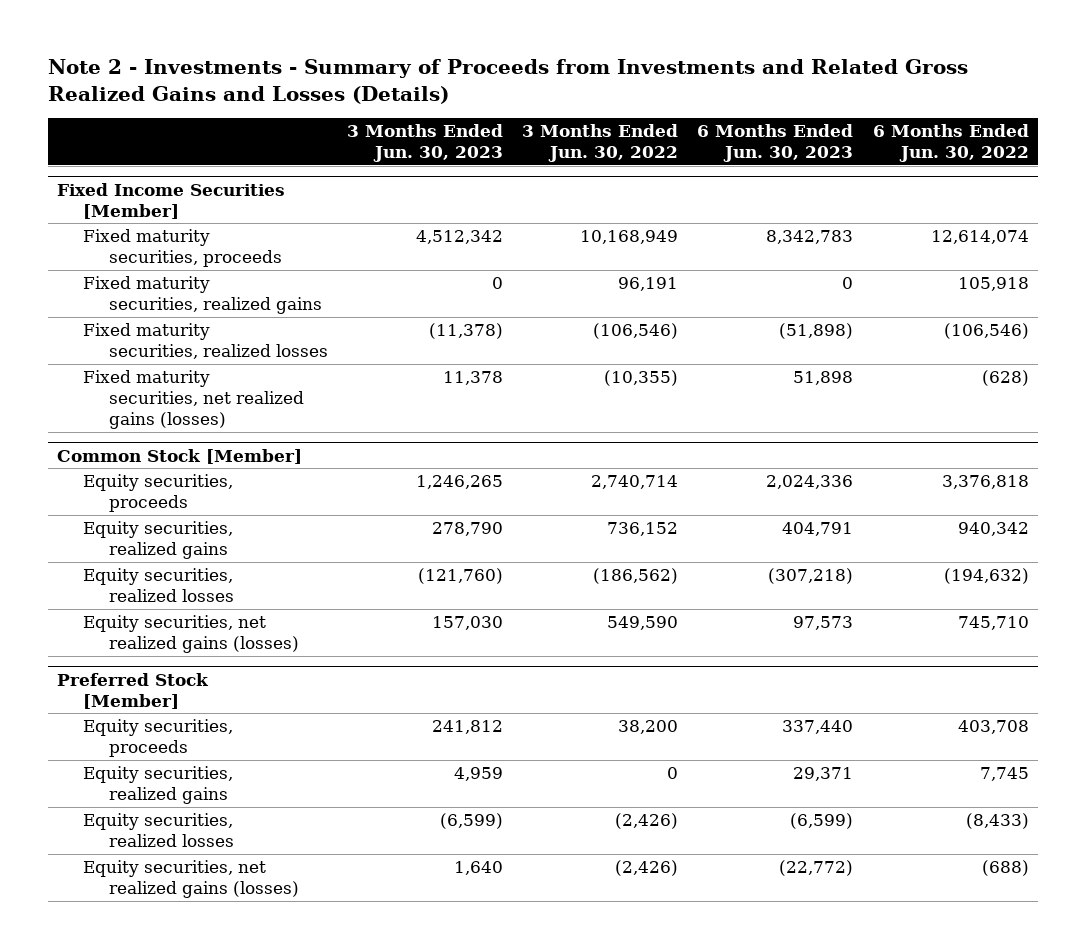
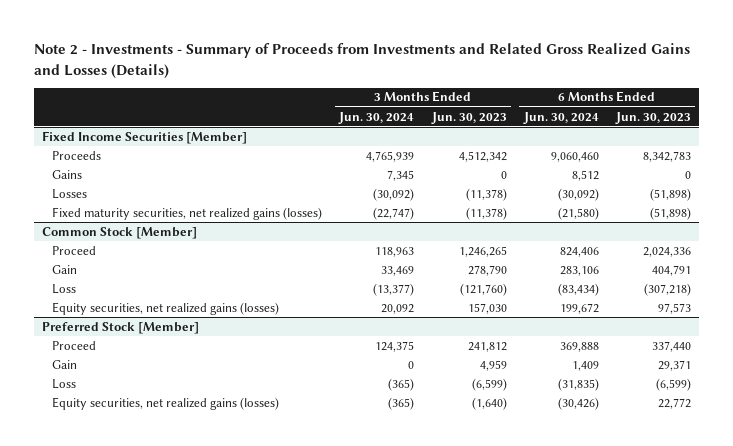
[522,124,679,163] 3 Months Ended Jun. 30, 2022 -> none
[872,124,1029,163] 6 Months Ended Jun. 30, 2022 -> none
none -> [338,111,415,124] Jun. 30, 2024
none -> [522,111,599,124] Jun. 30, 2024
[83,228,282,268] Fixed maturity securities, proceeds -> [52,150,102,160] Proceeds
[83,275,322,315] Fixed maturity securities, realized gains -> [52,169,83,179] Gains
[83,322,328,360] Fixed maturity securities, realized losses -> [52,188,88,199] Losses
[442,370,503,385] 11,378 -> [465,206,507,220] (11,378)
[793,370,854,385] 51,898 -> [649,206,691,220] (51,898)
[83,473,234,513] Equity securities, proceeds -> [52,245,97,255] Proceed
[83,520,234,560] Equity securities, realized gains -> [52,264,78,274] Gain
[83,567,234,603] Equity securities, realized losses -> [52,283,77,294] Loss
[83,718,234,758] Equity securities, proceeds -> [52,340,97,350] Proceed
[83,765,234,805] Equity securities, realized gains -> [52,359,78,369] Gain
[83,812,234,848] Equity securities, realized losses -> [52,378,77,389] Loss
[453,860,503,875] 1,640 -> [471,396,507,410] (1,640)
[779,859,854,876] (22,772) -> [657,397,691,409] 22,772

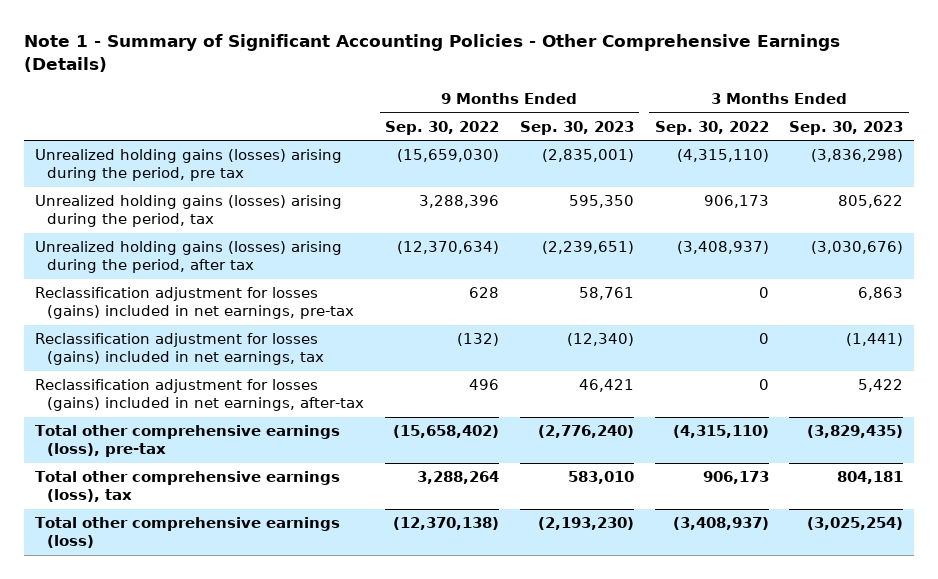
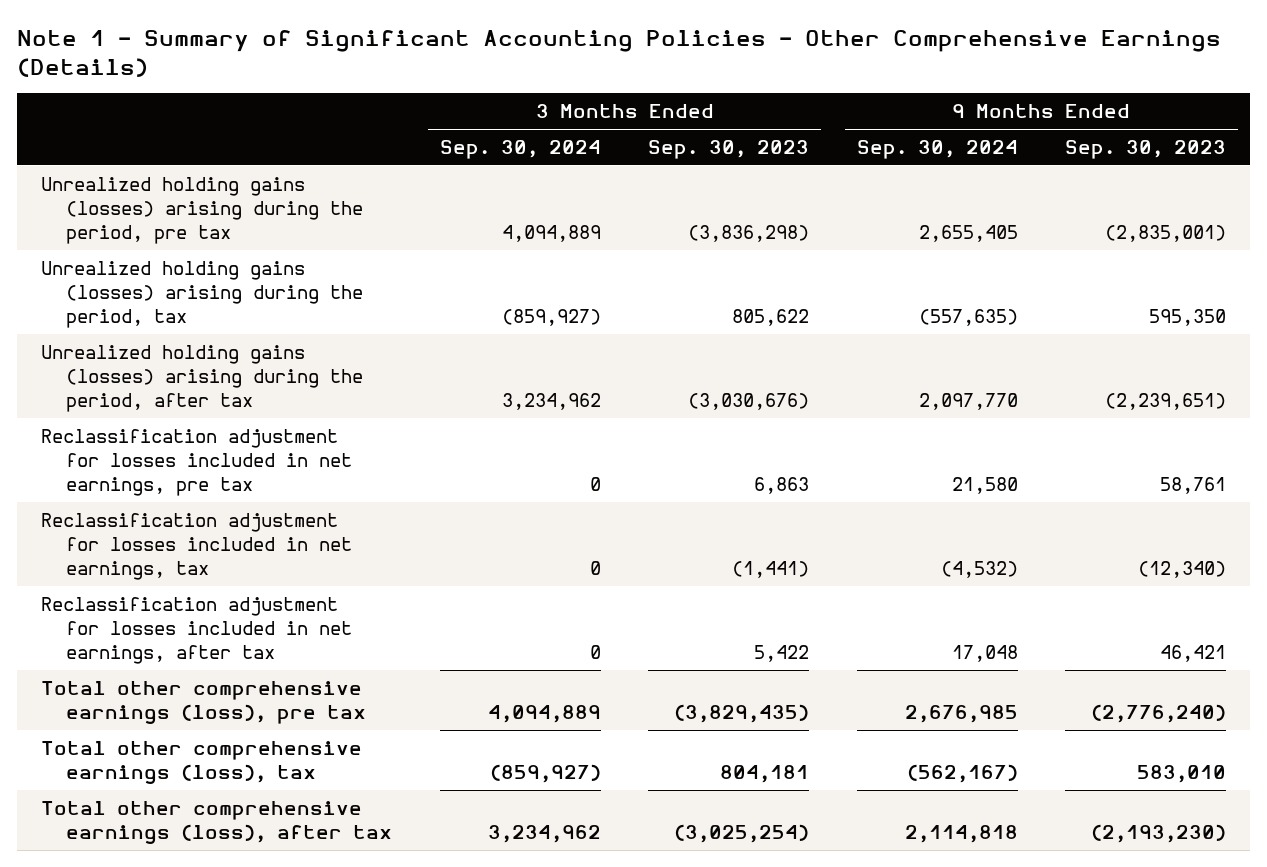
[385,120,500,135] Sep. 30, 2022 -> none
[654,120,769,135] Sep. 30, 2022 -> none
none -> [439,140,601,160] Sep. 30, 2024
none -> [856,140,1018,160] Sep. 30, 2024
[34,287,355,320] Reclassification adjustment for losses (gains) included in net earnings, pre-tax -> [40,428,353,497] Reclassification adjustment for losses included in net earnings, pre tax
[34,333,325,366] Reclassification adjustment for losses (gains) included in net earnings, tax -> [40,512,353,581] Reclassification adjustment for losses included in net earnings, tax
[34,379,365,412] Reclassification adjustment for losses (gains) included in net earnings, after-tax -> [40,596,353,665] Reclassification adjustment for losses included in net earnings, after tax
[34,425,340,458] Total other comprehensive earnings (loss), pre-tax -> [40,680,367,725] Total other comprehensive earnings (loss), pre tax
[34,517,340,549] Total other comprehensive earnings (loss) -> [40,800,393,845] Total other comprehensive earnings (loss), after tax

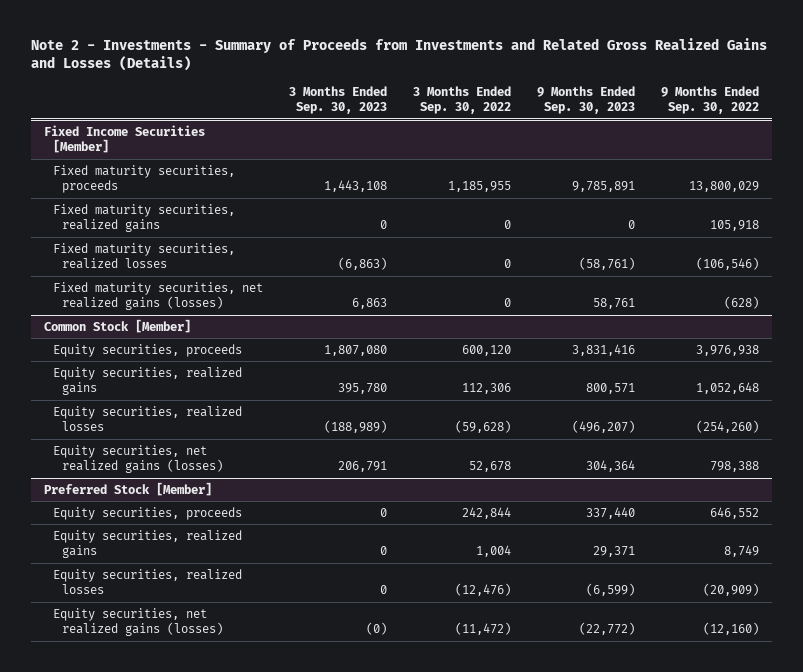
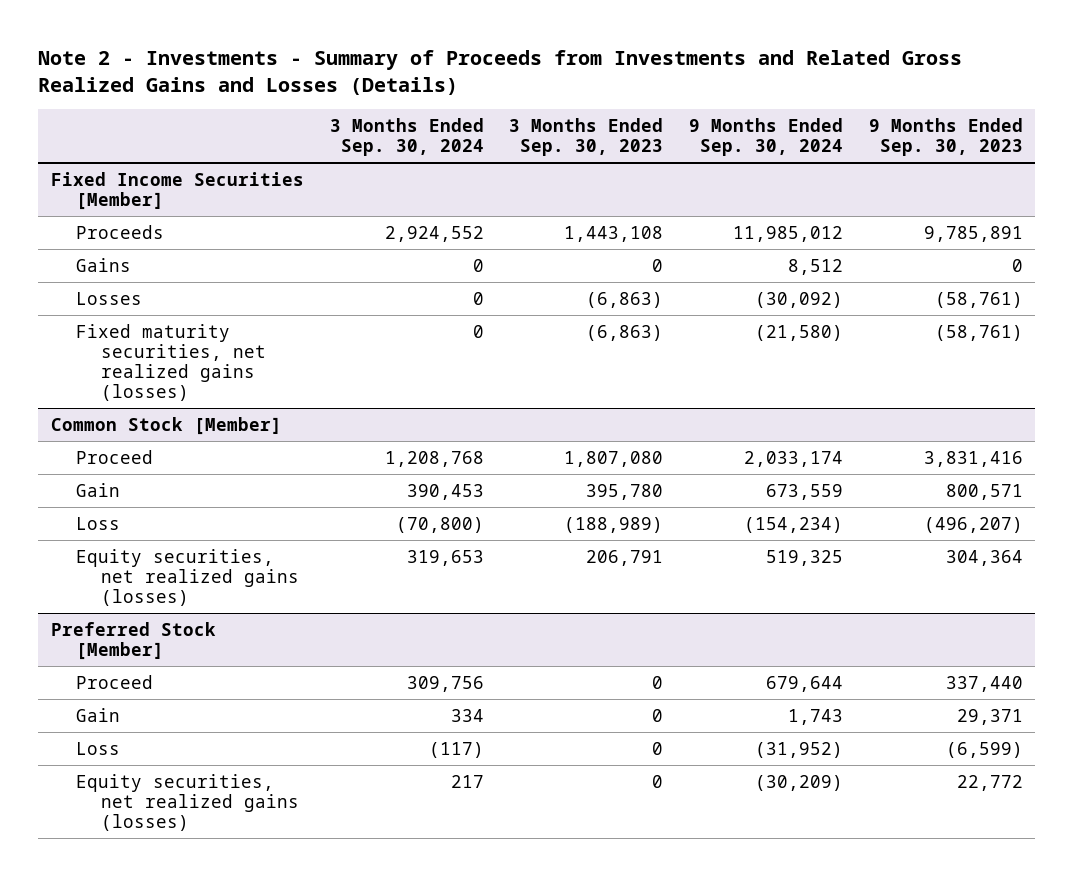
[413,85,512,115] 3 Months Ended Sep. 30, 2022 -> none
[661,85,760,115] 9 Months Ended Sep. 30, 2022 -> none
none -> [329,118,484,156] 3 Months Ended Sep. 30, 2024
none -> [688,118,843,156] 9 Months Ended Sep. 30, 2024
[53,164,236,194] Fixed maturity securities, proceeds -> [75,224,164,239] Proceeds
[53,203,236,233] Fixed maturity securities, realized gains -> [75,257,131,272] Gains
[53,242,236,270] Fixed maturity securities, realized losses -> [75,291,142,305] Losses
[352,298,388,310] 6,863 -> [586,324,664,341] (6,863)
[593,298,636,310] 58,761 -> [934,324,1023,341] (58,761)
[53,343,243,357] Equity securities, proceeds -> [75,449,153,464] Proceed
[53,366,243,396] Equity securities, realized gains -> [75,482,120,497] Gain
[53,405,243,432] Equity securities, realized losses -> [75,516,120,530] Loss
[53,506,243,520] Equity securities, proceeds -> [75,674,153,689] Proceed
[53,529,243,559] Equity securities, realized gains -> [75,707,120,722] Gain
[53,568,243,595] Equity securities, realized losses -> [75,741,120,755] Loss
[366,622,388,636] (0) -> [652,774,664,788] 0
[579,622,636,636] (22,772) -> [956,774,1023,791] 22,772

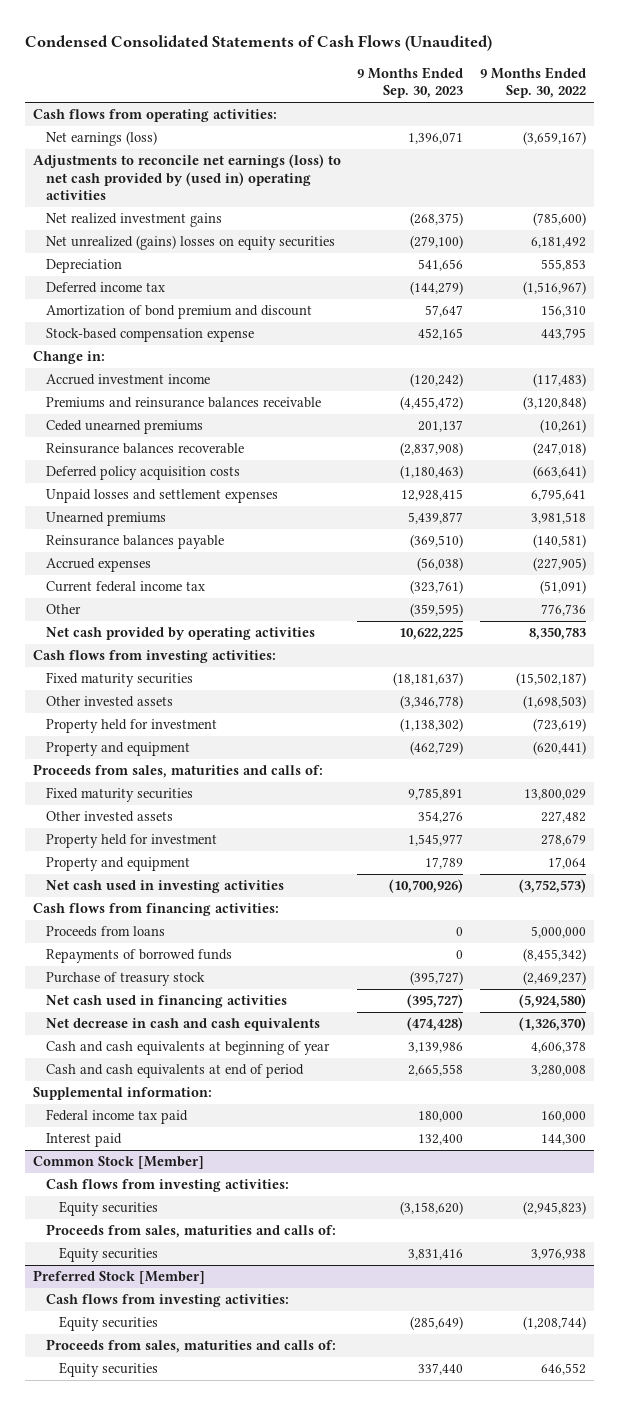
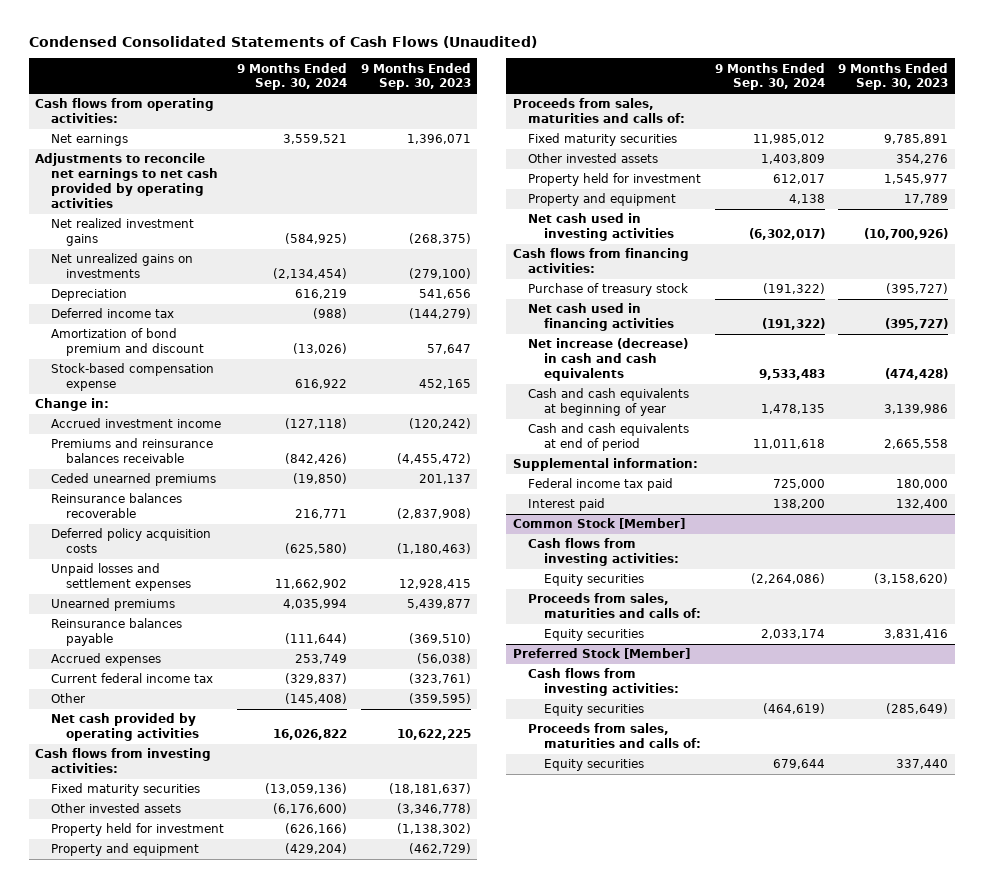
[479,66,586,99] 9 Months Ended Sep. 30, 2022 -> none
none -> [237,62,348,91] 9 Months Ended Sep. 30, 2024
[46,131,158,147] Net earnings (loss) -> [50,134,128,147] Net earnings
[33,154,342,200] Adjustments to reconcile net earnings (loss) to net cash provided by (used in) operating activities -> [35,153,218,208] Adjustments to reconcile net earnings to net cash provided by operating activities
[46,235,336,251] Net unrealized (gains) losses on equity securities -> [50,253,193,279] Net unrealized gains on investments
[46,926,166,938] Proceeds from loans -> none
[46,949,233,964] Repayments of borrowed funds -> none
[46,1018,321,1032] Net decrease in cash and cash equivalents -> [528,338,689,382] Net increase (decrease) in cash and cash equivalents

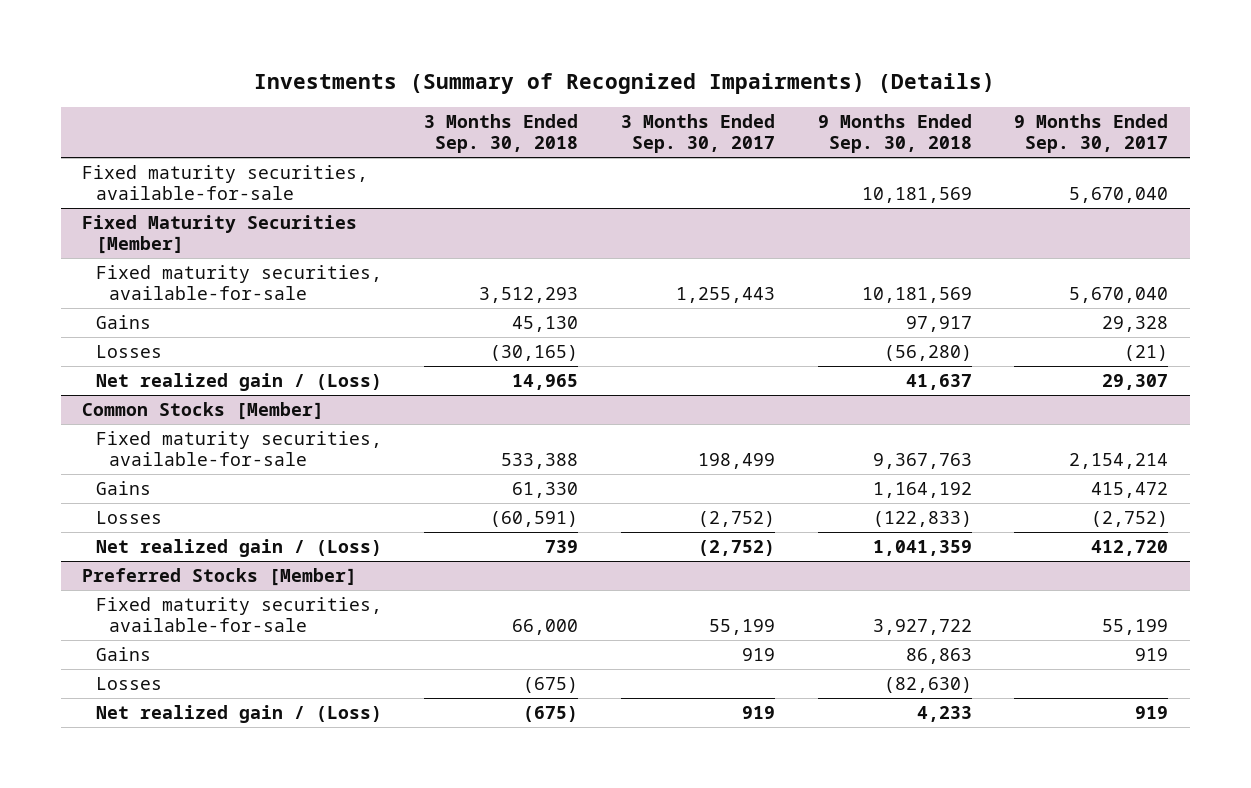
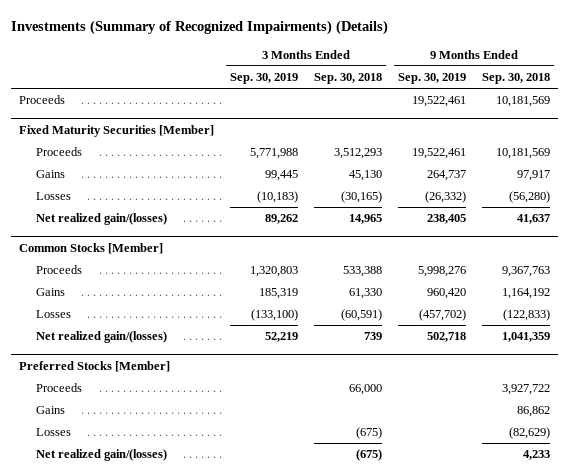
[621,114,776,154] 3 Months Ended Sep. 30, 2017 -> none
[1014,114,1169,154] 9 Months Ended Sep. 30, 2017 -> none
none -> [229,72,298,84] Sep. 30, 2019
none -> [397,72,466,84] Sep. 30, 2019
[82,165,369,201] Fixed maturity securities, available-for-sale -> [18,95,65,105] Proceeds
[95,265,382,301] Fixed maturity securities, available-for-sale -> [36,147,83,157] Proceeds
[95,373,382,392] Net realized gain / (Loss) -> [36,213,168,226] Net realized gain/(losses)
[95,431,382,467] Fixed maturity securities, available-for-sale -> [36,265,83,275] Proceeds
[95,539,382,558] Net realized gain / (Loss) -> [36,331,168,344] Net realized gain/(losses)
[95,597,382,633] Fixed maturity securities, available-for-sale -> [36,383,83,393] Proceeds
[905,648,972,665] 86,863 -> [516,406,550,418] 86,862
[883,677,972,694] (82,630) -> [508,427,550,440] (82,629)
[95,705,382,724] Net realized gain / (Loss) -> [36,449,168,462] Net realized gain/(losses)

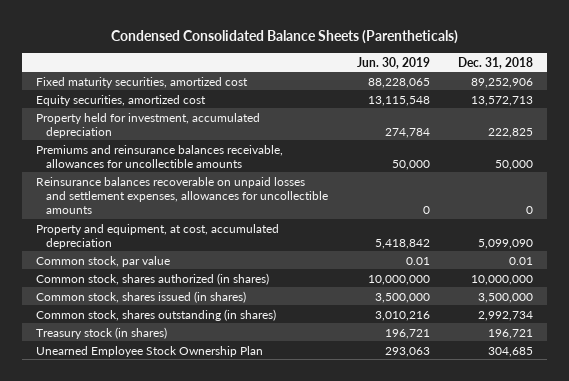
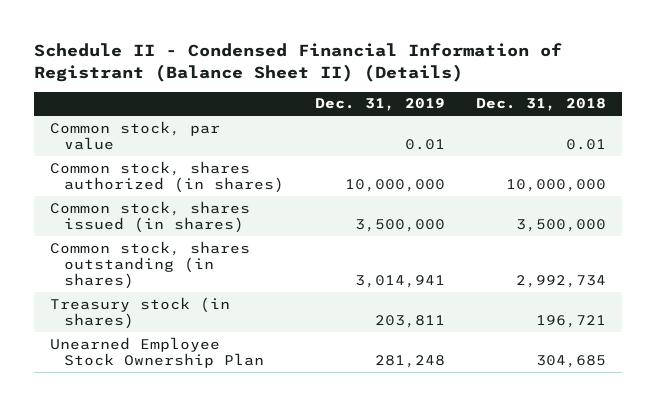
[110,29,458,44] Condensed Consolidated Balance Sheets (Parentheticals) -> [34,42,563,82] Schedule II - Condensed Financial Information of Registrant (Balance Sheet II) (Details)
[356,56,430,69] Jun. 30, 2019 -> none
none -> [315,98,446,112] Dec. 31, 2019
[36,76,249,88] Fixed maturity securities, amortized cost -> none
[36,94,207,106] Equity securities, amortized cost -> none
[36,112,261,138] Property held for investment, accumulated depreciation -> none
[36,144,284,168] Premiums and reinsurance balances receivable, allowances for uncollectible amounts -> none
[36,176,329,214] Reinsurance balances recoverable on unpaid losses and settlement expenses, allowances for uncollectible amounts -> none
[36,223,280,249] Property and equipment, at cost, accumulated depreciation -> none

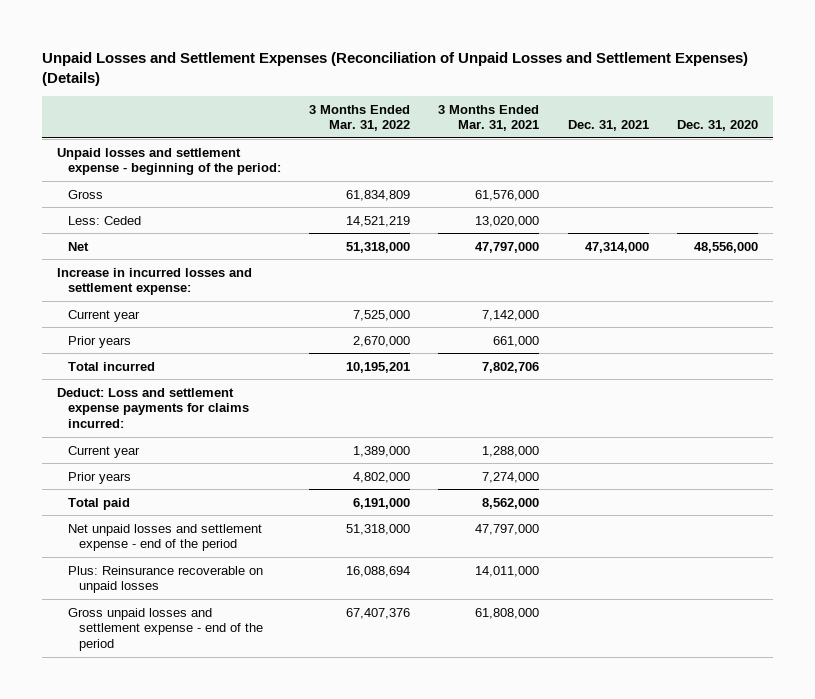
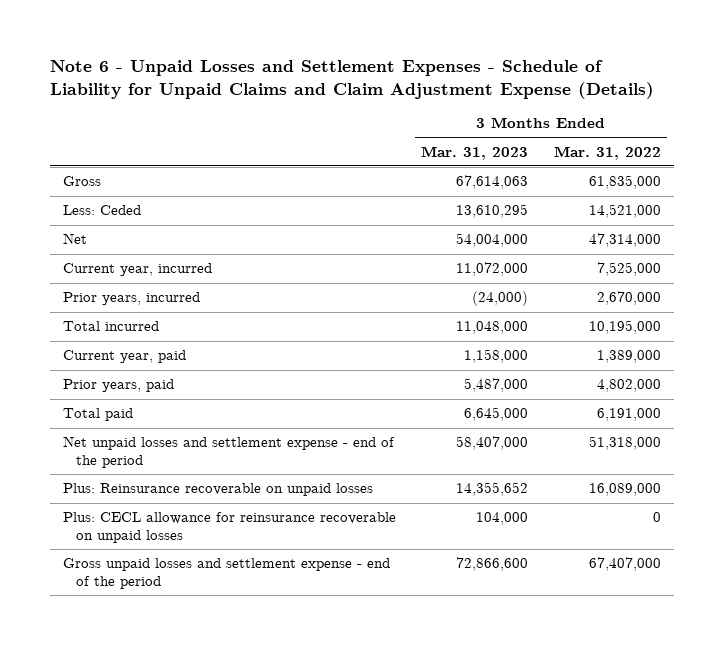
[42,51,749,86] Unpaid Losses and Settlement Expenses (Reconciliation of Unpaid Losses and Settlement Expenses) (Details) -> [50,60,655,99] Note 6 - Unpaid Losses and Settlement Expenses - Schedule of Liability for Unpaid Claims and Claim Adjustment Expense (Details)
[438,104,540,132] 3 Months Ended Mar. 31, 2021 -> none
[567,120,649,132] Dec. 31, 2021 -> none
[677,120,759,132] Dec. 31, 2020 -> none
none -> [421,145,529,160] Mar. 31, 2023
[56,147,281,176] Unpaid losses and settlement expense - beginning of the period: -> none
[56,267,252,296] Increase in incurred losses and settlement expense: -> none
[56,387,249,429] Deduct: Loss and settlement expense payments for claims incurred: -> none
[346,189,411,201] 61,834,809 -> [588,175,661,190] 61,835,000
[346,215,411,227] 14,521,219 -> [588,204,661,219] 14,521,000
[346,241,411,253] 51,318,000 -> [588,233,661,248] 47,314,000
[67,309,140,322] Current year -> [62,263,212,277] Current year, incurred
[67,335,131,348] Prior years -> [62,292,200,306] Prior years, incurred
[346,361,411,373] 10,195,201 -> [588,320,661,335] 10,195,000
[67,445,140,458] Current year -> [62,350,186,364] Current year, paid
[67,471,131,484] Prior years -> [62,379,174,393] Prior years, paid
[346,565,411,577] 16,088,694 -> [588,483,661,497] 16,089,000
none -> [62,512,396,543] Plus: CECL allowance for reinsurance recoverable on unpaid losses
[346,607,411,619] 67,407,376 -> [588,557,661,572] 67,407,000

